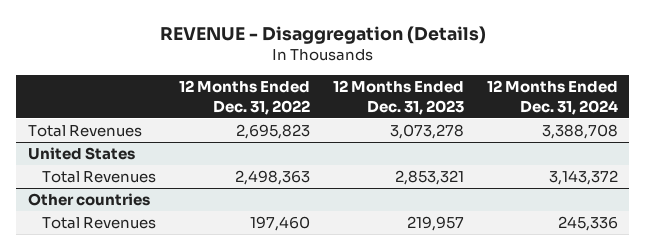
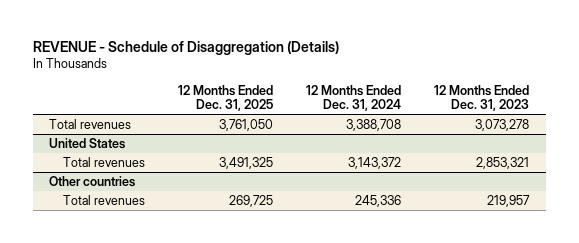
[159,25,486,44] REVENUE - Disaggregation (Details) -> [32,40,339,55] REVENUE - Schedule of Disaggregation (Details)
[179,80,311,115] 12 Months Ended Dec. 31, 2022 -> none
none -> [178,84,274,112] 12 Months Ended Dec. 31, 2025
[27,125,142,138] Total Revenues -> [49,118,132,129] Total revenues
[42,171,157,184] Total Revenues -> [63,156,146,167] Total revenues
[42,217,157,230] Total Revenues -> [63,194,146,205] Total revenues

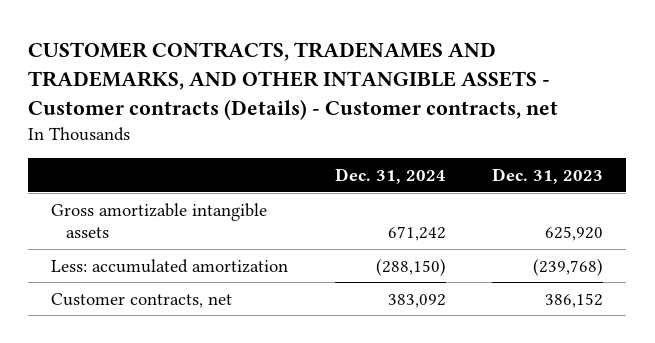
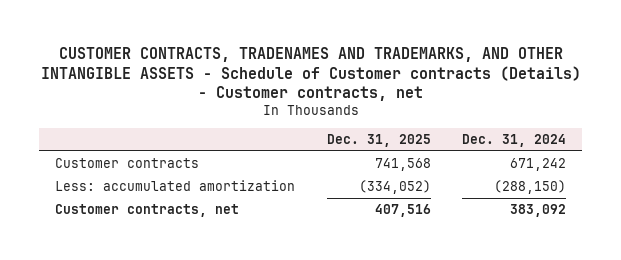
[28,42,559,120] CUSTOMER CONTRACTS, TRADENAMES AND TRADEMARKS, AND OTHER INTANGIBLE ASSETS - Customer contracts (Details) - Customer contracts, net -> [40,46,581,102] CUSTOMER CONTRACTS, TRADENAMES AND TRADEMARKS, AND OTHER INTANGIBLE ASSETS - Schedule of Customer contracts (Details) - Customer contracts, net
[492,168,604,185] Dec. 31, 2023 -> none
none -> [326,133,431,147] Dec. 31, 2025
[51,202,268,239] Gross amortizable intangible assets -> [55,158,200,169] Customer contracts

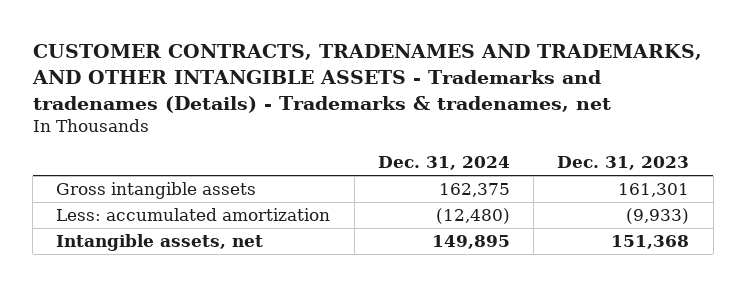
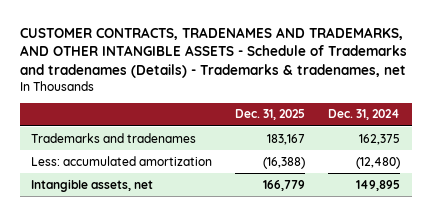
[31,44,702,113] CUSTOMER CONTRACTS, TRADENAMES AND TRADEMARKS, AND OTHER INTANGIBLE ASSETS - Trademarks and tradenames (Details) - Trademarks & tradenames, net -> [19,26,407,78] CUSTOMER CONTRACTS, TRADENAMES AND TRADEMARKS, AND OTHER INTANGIBLE ASSETS - Schedule of Trademarks and tradenames (Details) - Trademarks & tradenames, net
[557,156,690,171] Dec. 31, 2023 -> none
none -> [235,109,306,121] Dec. 31, 2025
[56,182,257,200] Gross intangible assets -> [31,132,197,143] Trademarks and tradenames

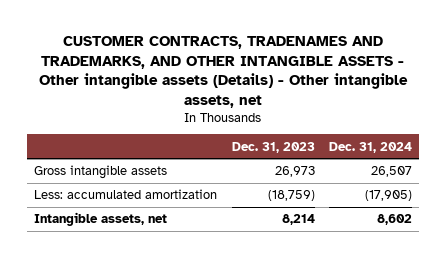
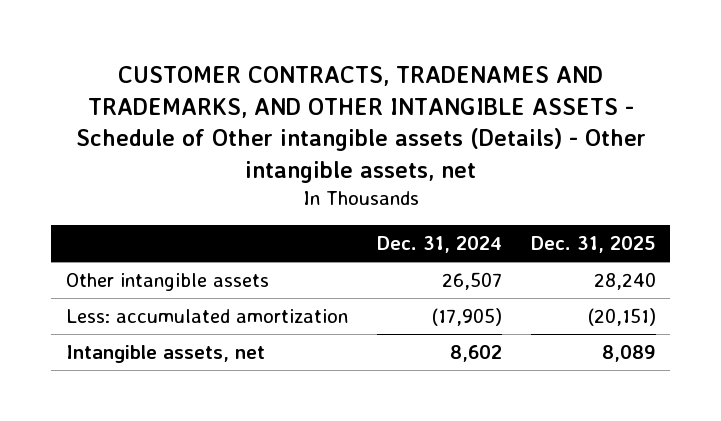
[39,36,409,108] CUSTOMER CONTRACTS, TRADENAMES AND TRADEMARKS, AND OTHER INTANGIBLE ASSETS - Other intangible assets (Details) - Other intangible assets, net -> [75,65,646,183] CUSTOMER CONTRACTS, TRADENAMES AND TRADEMARKS, AND OTHER INTANGIBLE ASSETS - Schedule of Other intangible assets (Details) - Other intangible assets, net
[231,141,315,153] Dec. 31, 2023 -> none
none -> [530,236,656,254] Dec. 31, 2025
[34,165,168,180] Gross intangible assets -> [65,272,269,291] Other intangible assets

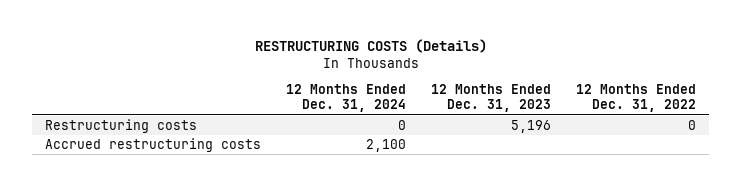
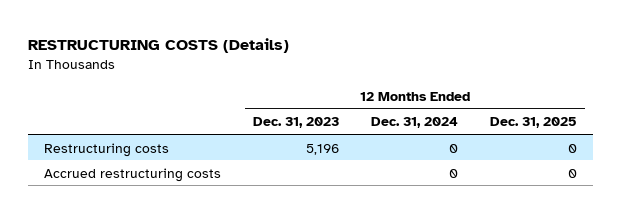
[576,84,697,113] 12 Months Ended Dec. 31, 2022 -> none
none -> [489,117,577,129] Dec. 31, 2025
[365,139,406,153] 2,100 -> [448,168,458,178] 0

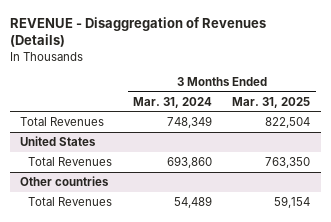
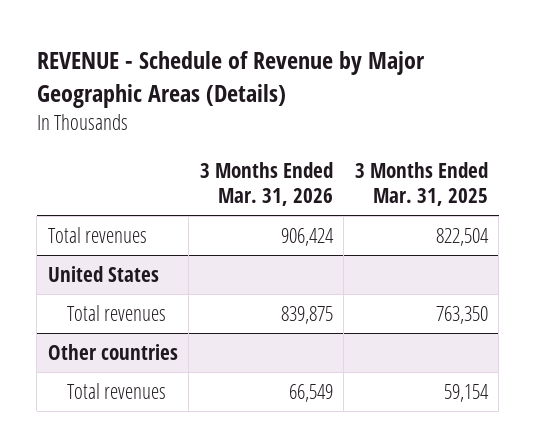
[10,16,267,48] REVENUE - Disaggregation of Revenues (Details) -> [36,51,425,108] REVENUE - Schedule of Revenue by Major Geographic Areas (Details)
[132,96,212,108] Mar. 31, 2024 -> none
none -> [199,161,333,207] 3 Months Ended Mar. 31, 2026
[20,116,105,126] Total Revenues -> [47,226,147,243] Total revenues
[28,156,113,166] Total Revenues -> [67,304,167,321] Total revenues
[28,196,113,206] Total Revenues -> [67,382,167,399] Total revenues

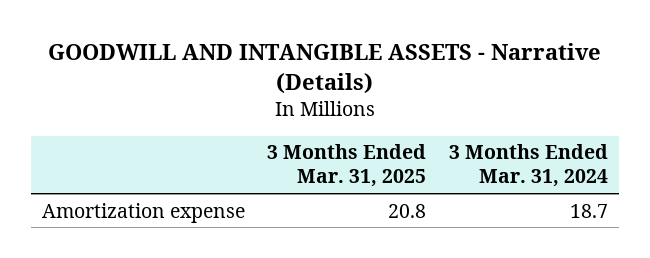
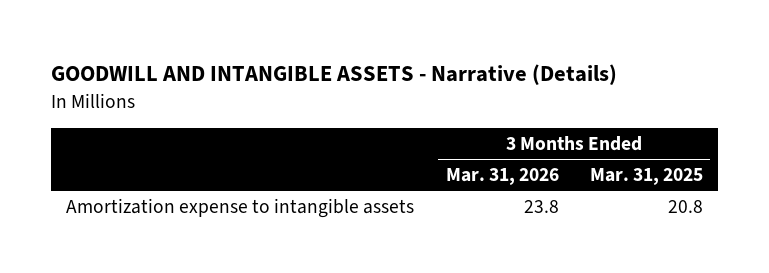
[448,144,608,188] 3 Months Ended Mar. 31, 2024 -> none
none -> [445,168,559,186] Mar. 31, 2026
[41,202,245,223] Amortization expense -> [66,198,415,219] Amortization expense to intangible assets

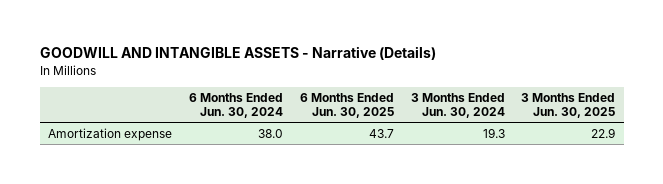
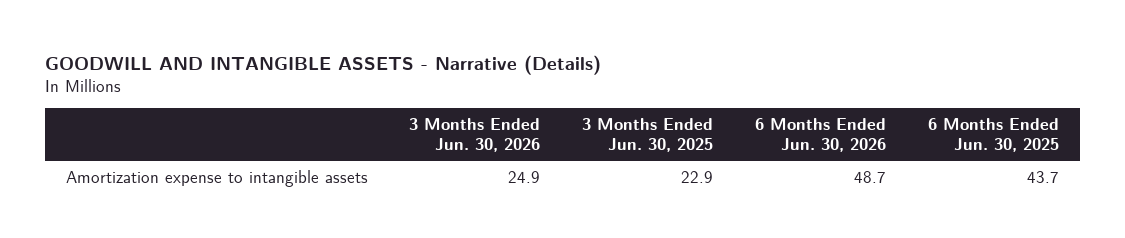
[188,92,283,119] 6 Months Ended Jun. 30, 2024 -> none
[410,92,505,119] 3 Months Ended Jun. 30, 2024 -> none
none -> [409,118,541,152] 3 Months Ended Jun. 30, 2026
none -> [755,118,887,152] 6 Months Ended Jun. 30, 2026
[48,127,173,141] Amortization expense -> [65,169,368,187] Amortization expense to intangible assets

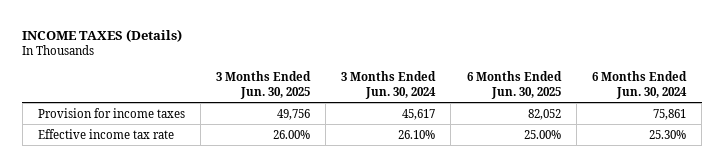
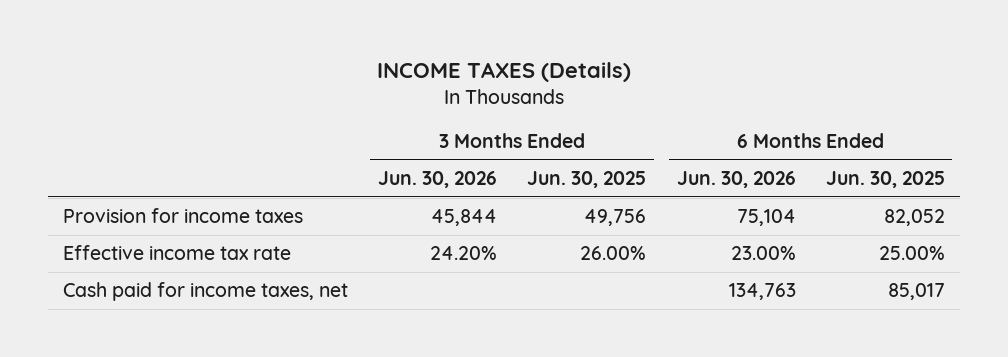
[341,71,437,99] 3 Months Ended Jun. 30, 2024 -> none
[591,71,687,99] 6 Months Ended Jun. 30, 2024 -> none
none -> [378,171,498,189] Jun. 30, 2026
none -> [676,171,796,189] Jun. 30, 2026
none -> [62,282,348,302] Cash paid for income taxes, net

